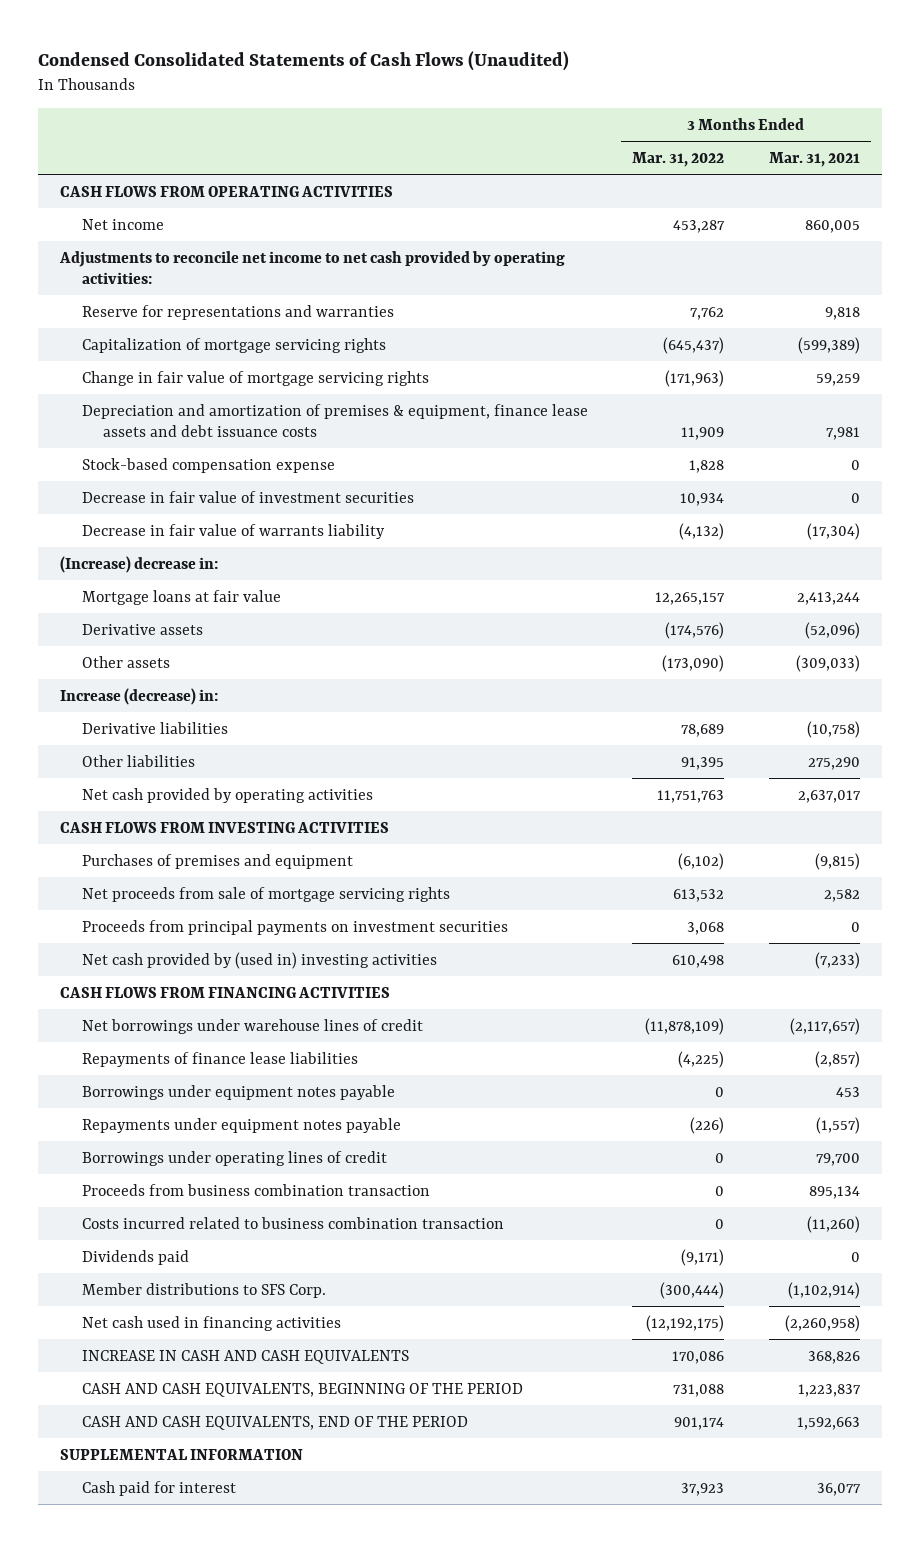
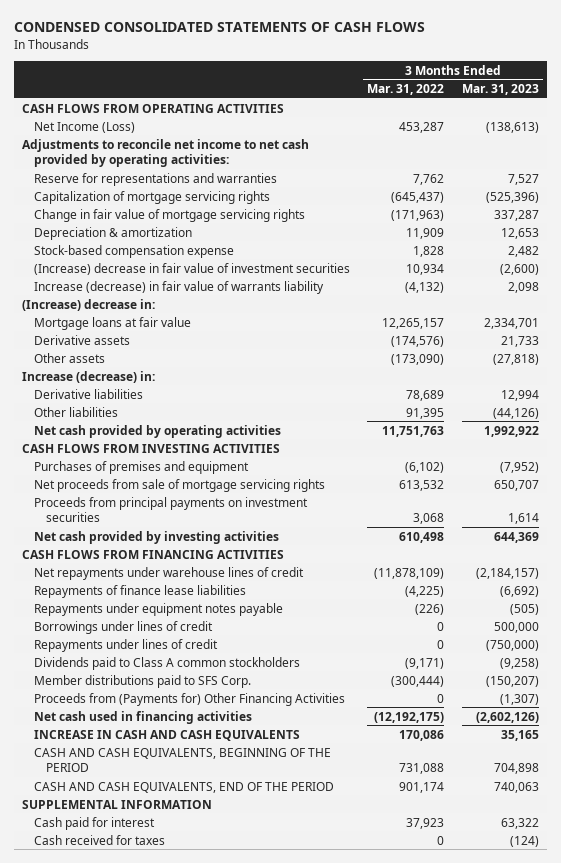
[37,50,569,71] Condensed Consolidated Statements of Cash Flows (Unaudited) -> [13,22,425,33] CONDENSED CONSOLIDATED STATEMENTS OF CASH FLOWS
[768,152,860,168] Mar. 31, 2021 -> none
none -> [461,84,539,96] Mar. 31, 2023
[81,218,164,230] Net income -> [34,121,136,133] Net Income (Loss)
[81,403,588,437] Depreciation and amortization of premises & equipment, finance lease assets and debt issuance costs -> [34,226,193,240] Depreciation & amortization
[81,490,414,503] Decrease in fair value of investment securities -> [34,262,351,275] (Increase) decrease in fair value of investment securities
[81,523,385,539] Decrease in fair value of warrants liability -> [34,280,325,294] Increase (decrease) in fair value of warrants liability
[81,951,437,969] Net cash provided by (used in) investing activities -> [34,530,280,544] Net cash provided by investing activities
[81,1018,423,1034] Net borrowings under warehouse lines of credit -> [34,566,305,580] Net repayments under warehouse lines of credit
[81,1084,395,1100] Borrowings under equipment notes payable -> none
[81,1183,430,1196] Proceeds from business combination transaction -> none
[81,1216,504,1229] Costs incurred related to business combination transaction -> none
[81,1150,387,1166] Borrowings under operating lines of credit -> [34,620,214,634] Borrowings under lines of credit
none -> [34,638,219,652] Repayments under lines of credit
[81,1249,189,1265] Dividends paid -> [34,656,301,670] Dividends paid to Class A common stockholders
[81,1282,326,1298] Member distributions to SFS Corp. -> [34,674,252,688] Member distributions paid to SFS Corp.
none -> [34,692,346,706] Proceeds from (Payments for) Other Financing Activities
none -> [34,834,166,845] Cash received for taxes

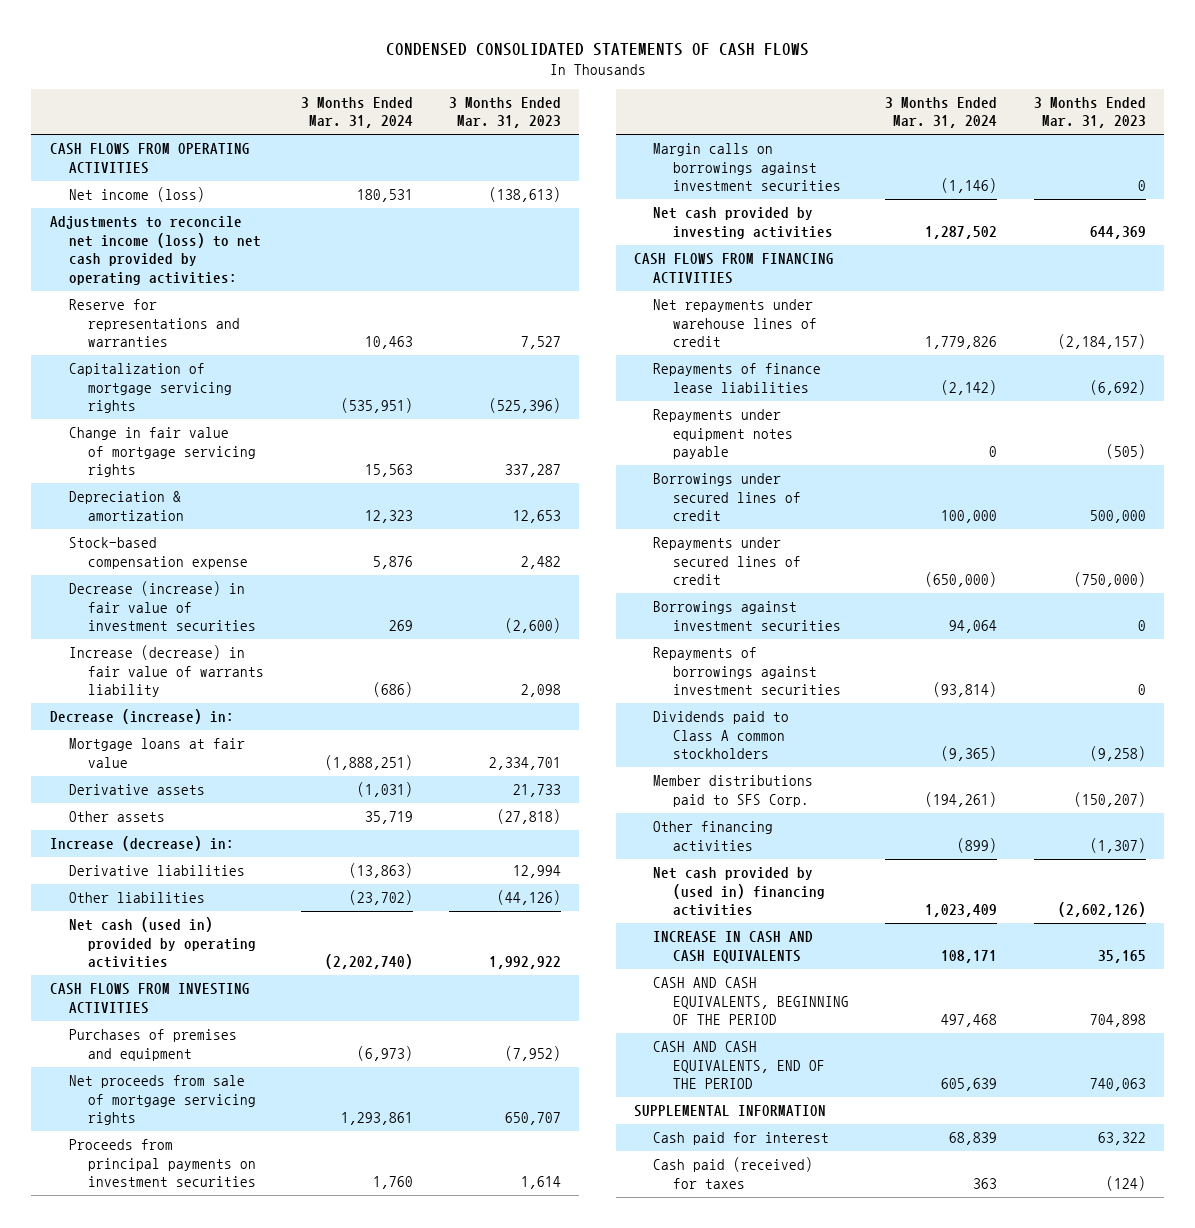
[367,84,445,96] Mar. 31, 2022 -> none
none -> [300,96,413,129] 3 Months Ended Mar. 31, 2024
[34,121,136,133] Net Income (Loss) -> [68,187,205,203] Net income (loss)
[22,138,310,167] Adjustments to reconcile net income to net cash provided by operating activities: -> [49,216,261,285] Adjustments to reconcile net income (loss) to net cash provided by operating activities:
[34,262,351,275] (Increase) decrease in fair value of investment securities -> [68,581,257,632] Decrease (increase) in fair value of investment securities
[22,298,156,311] (Increase) decrease in: -> [49,709,234,725] Decrease (increase) in:
[34,424,282,438] Net cash provided by operating activities -> [68,917,257,969] Net cash (used in) provided by operating activities
none -> [653,143,841,192] Margin calls on borrowings against investment securities
[34,620,214,634] Borrowings under lines of credit -> [653,473,801,522] Borrowings under secured lines of credit
[34,638,219,652] Repayments under lines of credit -> [653,537,801,586] Repayments under secured lines of credit
none -> [653,601,841,631] Borrowings against investment securities
none -> [653,647,841,696] Repayments of borrowings against investment securities
[34,692,346,706] Proceeds from (Payments for) Other Financing Activities -> [653,821,774,851] Other financing activities
[34,710,253,724] Net cash used in financing activities -> [653,867,825,917] Net cash provided by (used in) financing activities
[34,834,166,845] Cash received for taxes -> [653,1157,814,1189] Cash paid (received) for taxes

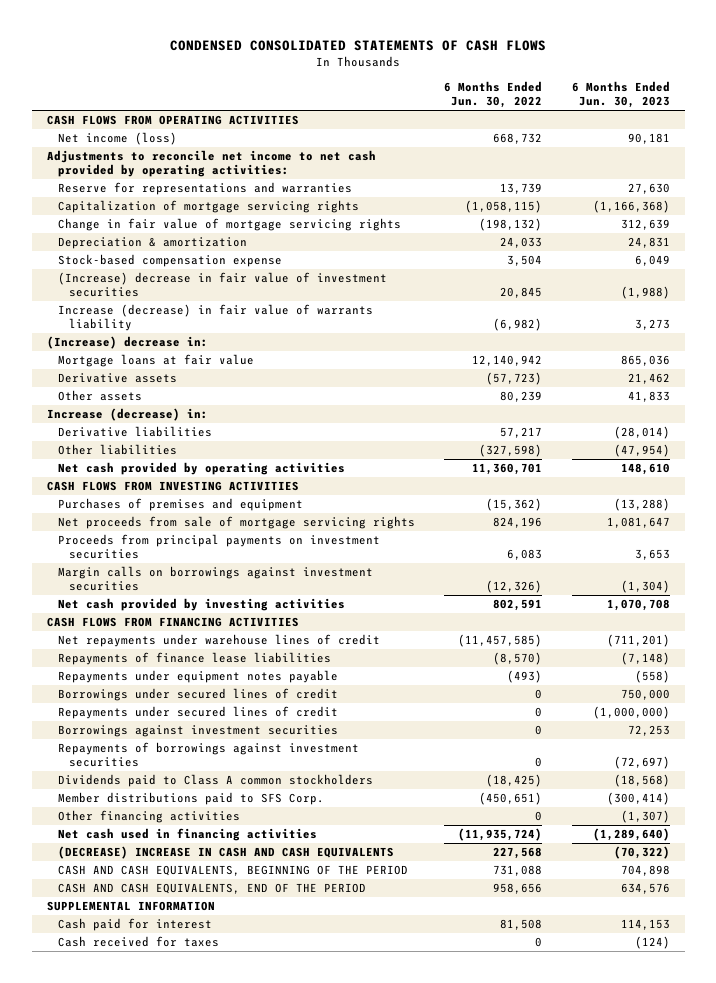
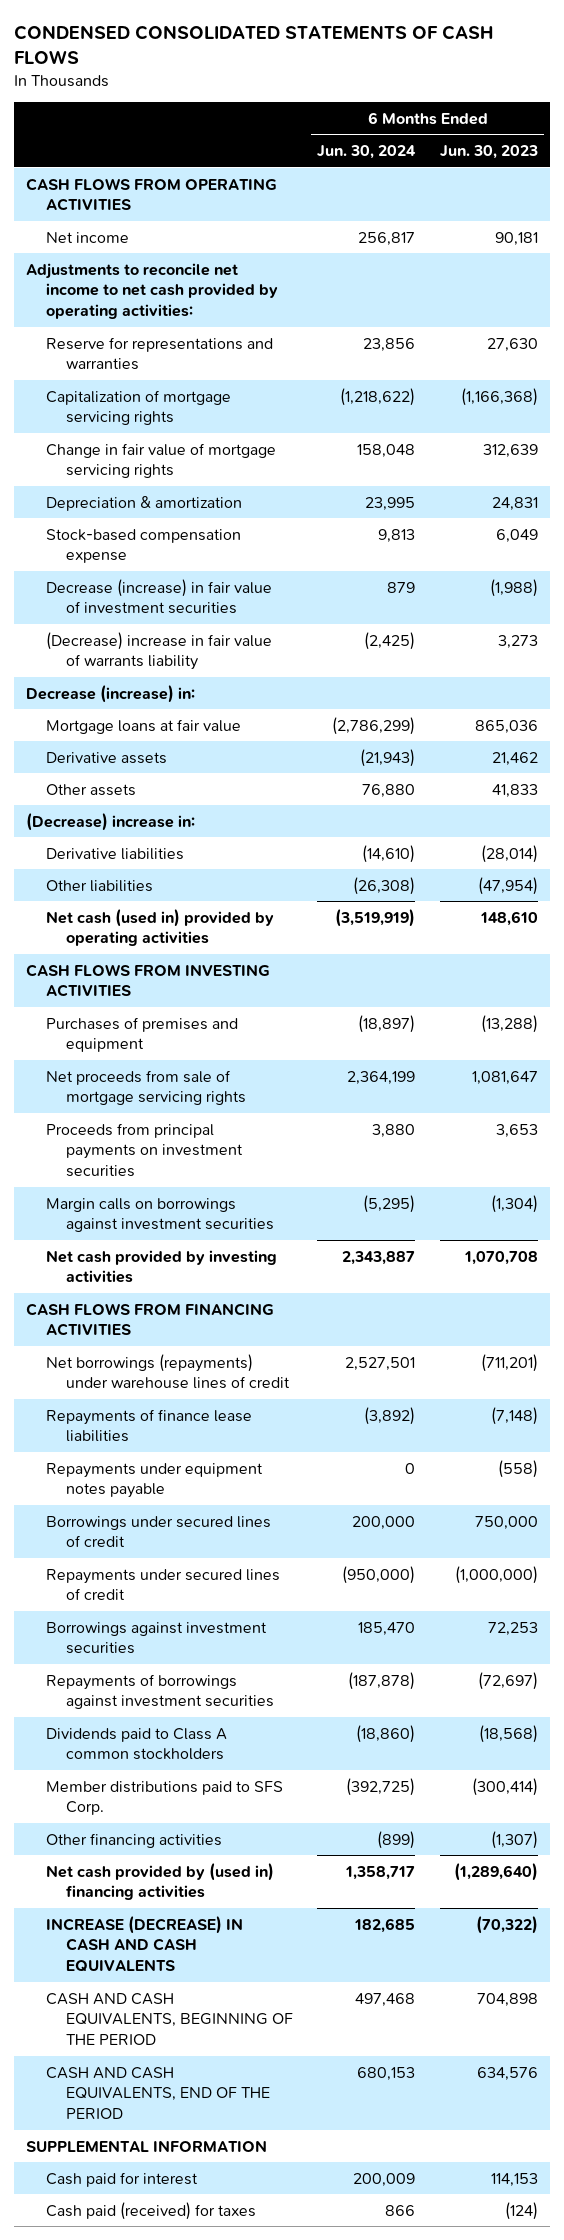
[444,80,543,108] 6 Months Ended Jun. 30, 2022 -> none
none -> [317,145,417,160] Jun. 30, 2024
[57,132,177,146] Net income (loss) -> [46,231,130,243] Net income
[57,272,387,298] (Increase) decrease in fair value of investment securities -> [46,578,273,615] Decrease (increase) in fair value of investment securities
[57,304,373,332] Increase (decrease) in fair value of warrants liability -> [46,631,273,671] (Decrease) increase in fair value of warrants liability
[46,336,208,350] (Increase) decrease in: -> [26,684,196,703] Decrease (increase) in:
[46,408,208,422] Increase (decrease) in: -> [26,812,196,831] (Decrease) increase in:
[57,462,345,476] Net cash provided by operating activities -> [46,908,275,947] Net cash (used in) provided by operating activities
[57,634,380,648] Net repayments under warehouse lines of credit -> [46,1353,290,1390] Net borrowings (repayments) under warehouse lines of credit
[57,828,317,842] Net cash used in financing activities -> [46,1862,275,1901] Net cash provided by (used in) financing activities
[57,846,394,860] (DECREASE) INCREASE IN CASH AND CASH EQUIVALENTS -> [46,1915,244,1973] INCREASE (DECREASE) IN CASH AND CASH EQUIVALENTS
[57,936,219,948] Cash received for taxes -> [46,2201,257,2220] Cash paid (received) for taxes

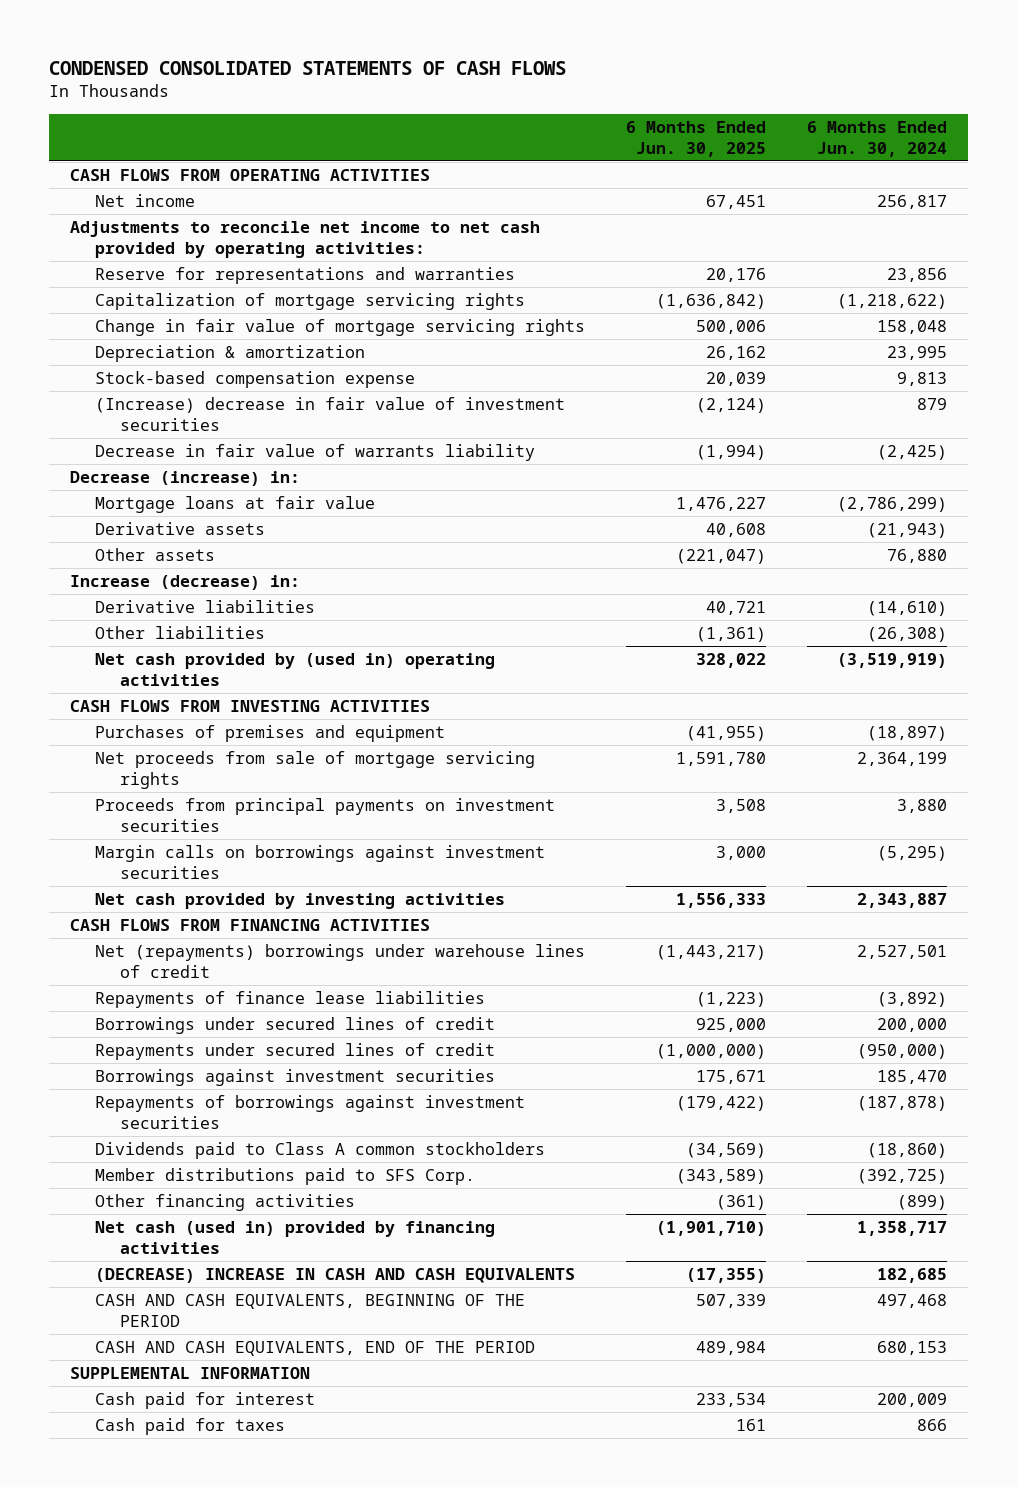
[440,145,539,160] Jun. 30, 2023 -> none
none -> [626,121,767,157] 6 Months Ended Jun. 30, 2025
[46,578,273,615] Decrease (increase) in fair value of investment securities -> [94,397,565,431] (Increase) decrease in fair value of investment securities
[46,631,273,671] (Decrease) increase in fair value of warrants liability -> [94,444,535,462] Decrease in fair value of warrants liability
[26,812,196,831] (Decrease) increase in: -> [69,575,300,591] Increase (decrease) in:
[46,908,275,947] Net cash (used in) provided by operating activities -> [94,653,495,686] Net cash provided by (used in) operating activities
[46,1353,290,1390] Net borrowings (repayments) under warehouse lines of credit -> [94,944,585,978] Net (repayments) borrowings under warehouse lines of credit
[46,1462,264,1499] Repayments under equipment notes payable -> none
[46,1862,275,1901] Net cash provided by (used in) financing activities -> [94,1221,495,1254] Net cash (used in) provided by financing activities
[46,1915,244,1973] INCREASE (DECREASE) IN CASH AND CASH EQUIVALENTS -> [94,1268,575,1284] (DECREASE) INCREASE IN CASH AND CASH EQUIVALENTS
[46,2201,257,2220] Cash paid (received) for taxes -> [94,1418,285,1436] Cash paid for taxes

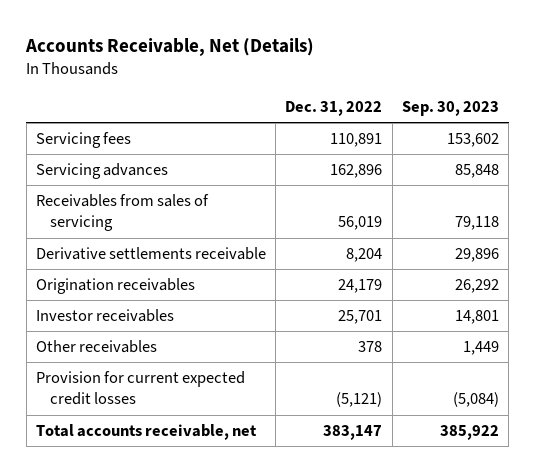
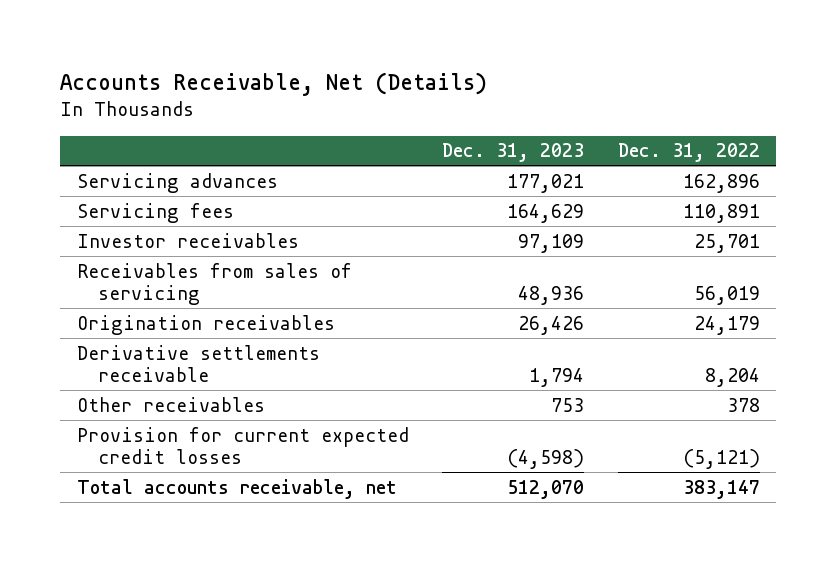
[401,100,499,116] Sep. 30, 2023 -> none
none -> [442,143,585,163] Dec. 31, 2023
[35,132,131,149] Servicing fees -> [76,202,234,223] Servicing fees
[35,309,174,323] Investor receivables -> [76,232,299,248] Investor receivables
[35,247,266,261] Derivative settlements receivable -> [76,344,320,383] Derivative settlements receivable

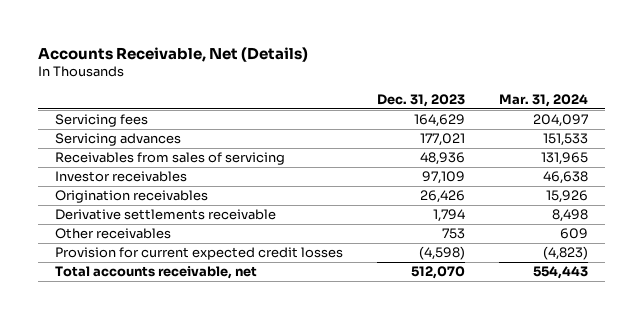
[617,143,760,163] Dec. 31, 2022 -> none
none -> [499,93,589,107] Mar. 31, 2024
[76,172,278,193] Servicing advances -> [55,133,182,147] Servicing advances
[76,232,299,248] Investor receivables -> [55,171,188,183] Investor receivables

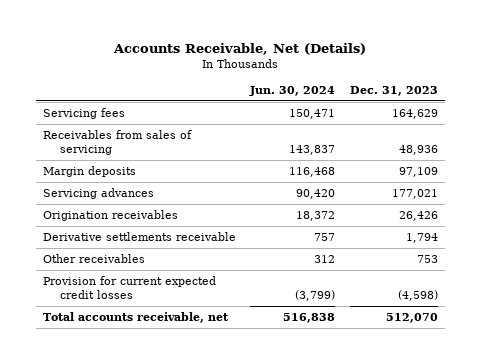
[499,93,589,107] Mar. 31, 2024 -> none
none -> [249,86,336,97] Jun. 30, 2024
[55,171,188,183] Investor receivables -> [42,165,136,177] Margin deposits
[55,133,182,147] Servicing advances -> [42,187,154,199] Servicing advances

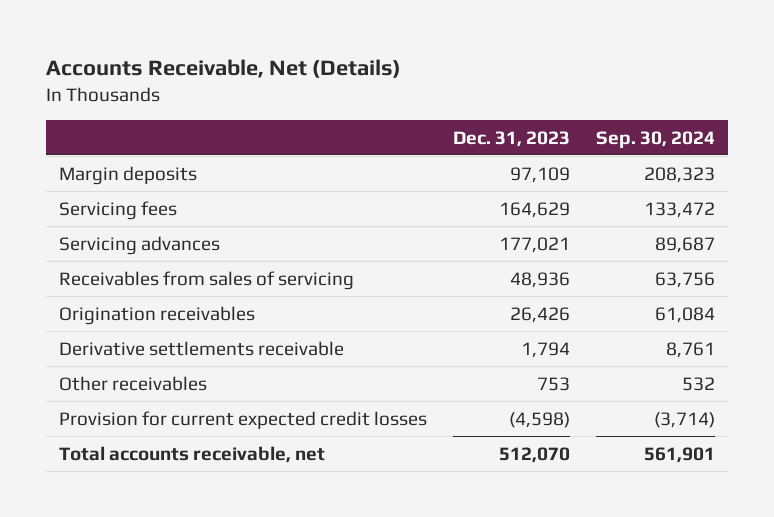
[249,86,336,97] Jun. 30, 2024 -> none
none -> [596,130,716,148] Sep. 30, 2024
[42,107,125,119] Servicing fees -> [58,200,177,220] Servicing fees
[42,129,192,156] Receivables from sales of servicing -> [58,270,354,290] Receivables from sales of servicing

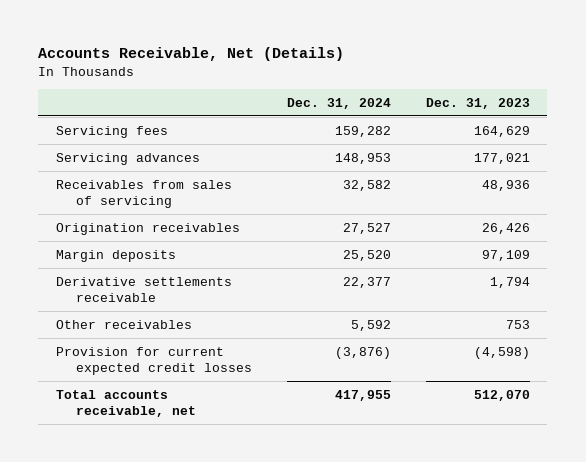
[596,130,716,148] Sep. 30, 2024 -> none
none -> [286,97,391,109] Dec. 31, 2024
[58,165,197,185] Margin deposits -> [55,249,176,262] Margin deposits

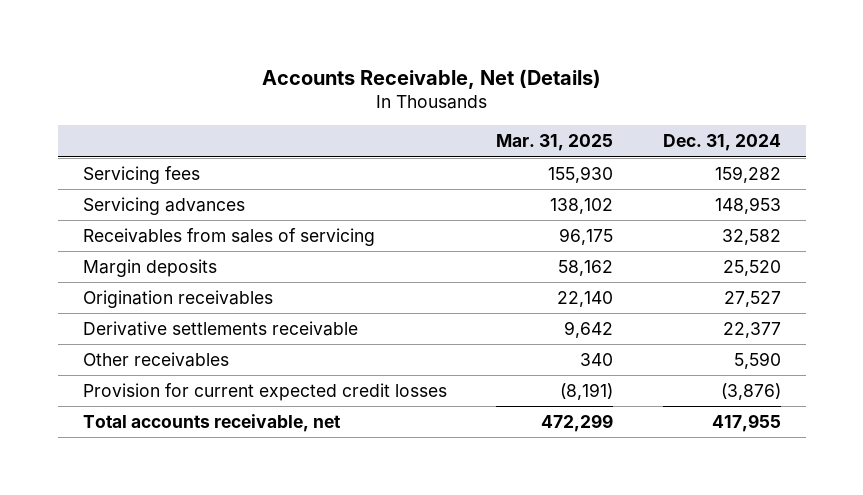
[425,97,530,109] Dec. 31, 2023 -> none
none -> [496,134,614,152] Mar. 31, 2025
[55,222,240,235] Origination receivables -> [82,289,273,308] Origination receivables
[350,319,391,331] 5,592 -> [733,351,781,369] 5,590

